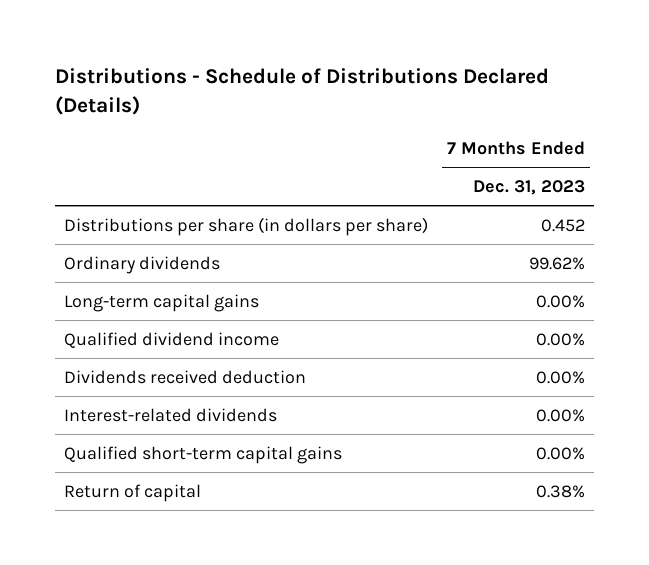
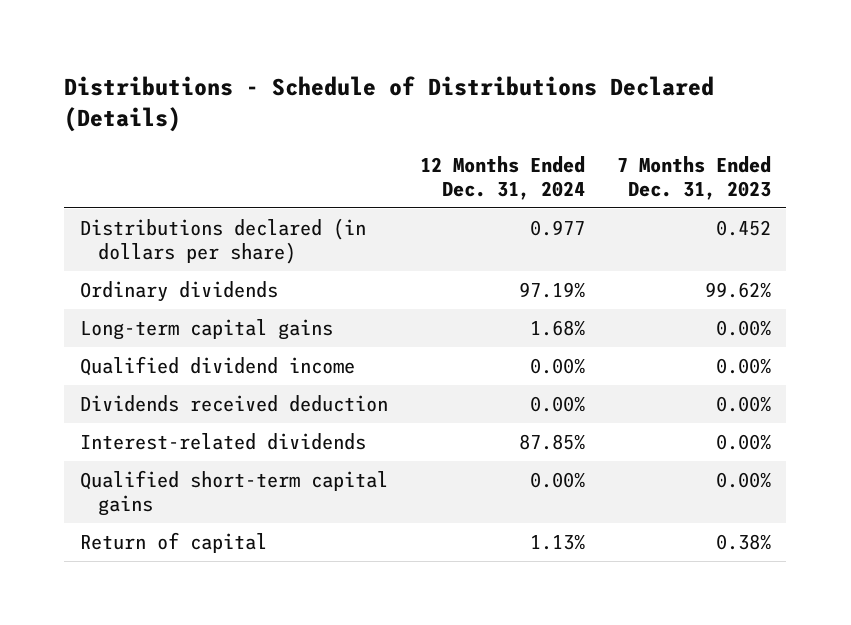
none -> [419,155,585,200] 12 Months Ended Dec. 31, 2024
[64,216,429,236] Distributions per share (in dollars per share) -> [80,218,367,264] Distributions declared (in dollars per share)

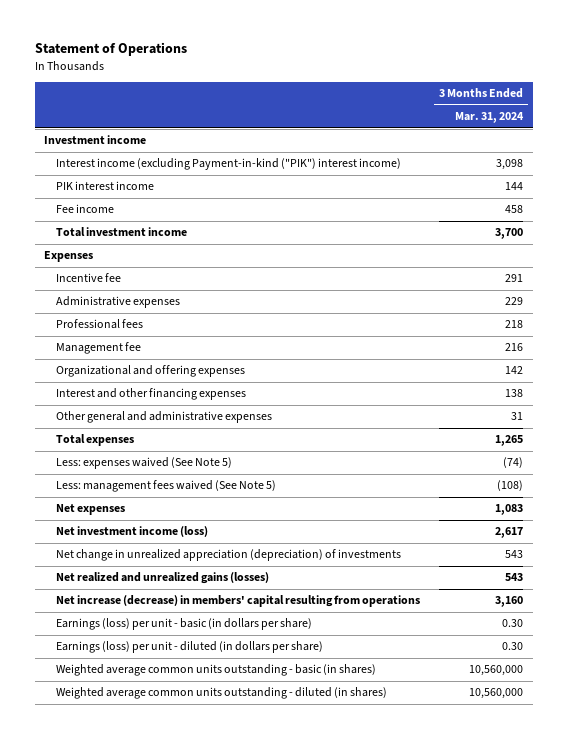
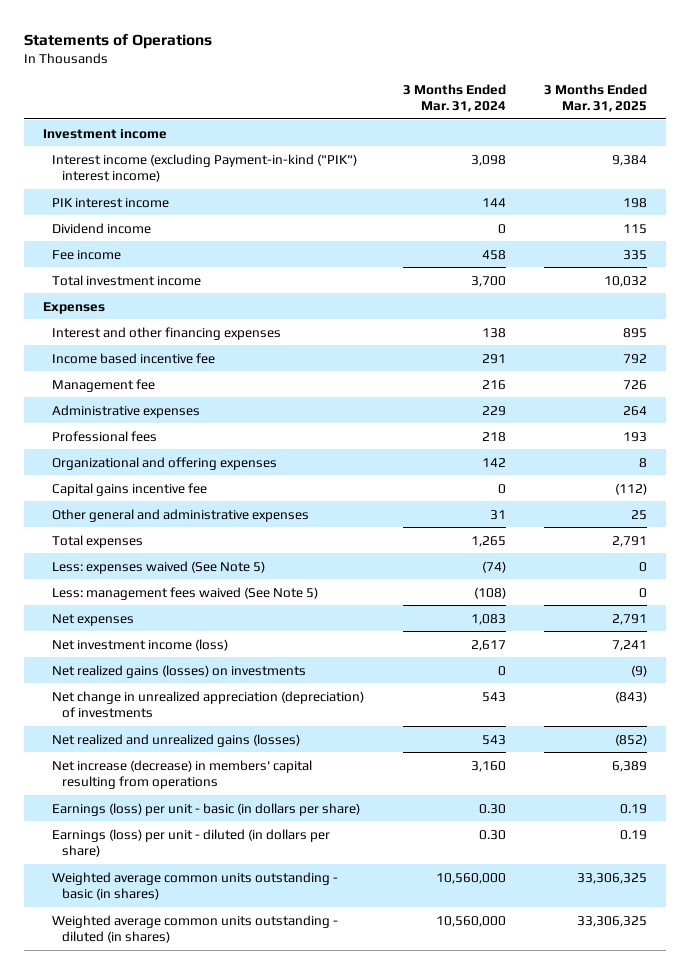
[34,42,187,57] Statement of Operations -> [23,33,212,49] Statements of Operations
none -> [543,83,647,113] 3 Months Ended Mar. 31, 2025
none -> [52,222,152,234] Dividend income
[55,388,246,401] Interest and other financing expenses -> [52,326,282,340] Interest and other financing expenses
[55,273,121,283] Incentive fee -> [52,352,216,364] Income based incentive fee
[55,342,141,355] Management fee -> [52,378,156,392] Management fee
none -> [52,482,208,496] Capital gains incentive fee
none -> [52,664,307,678] Net realized gains (losses) on investments

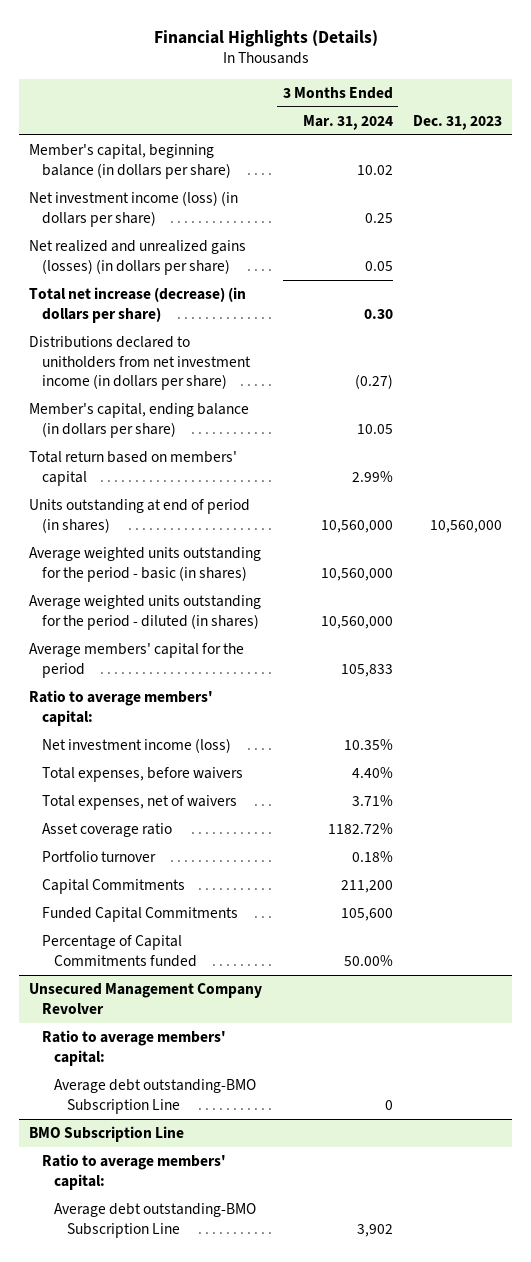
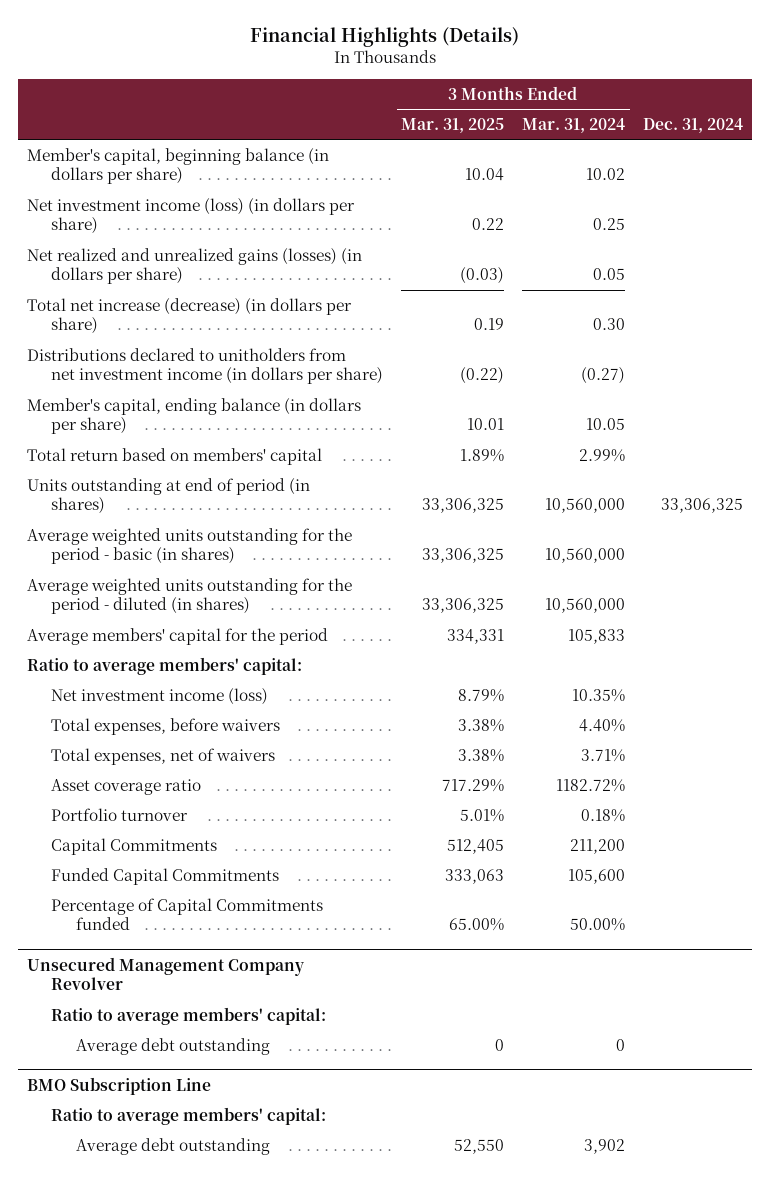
[412,114,502,130] Dec. 31, 2023 -> none
none -> [401,117,505,133] Mar. 31, 2025
none -> [643,117,744,133] Dec. 31, 2024
[54,1079,257,1114] Average debt outstanding-BMO Subscription Line -> [76,1037,271,1055] Average debt outstanding
[54,1203,257,1238] Average debt outstanding-BMO Subscription Line -> [76,1137,271,1155] Average debt outstanding

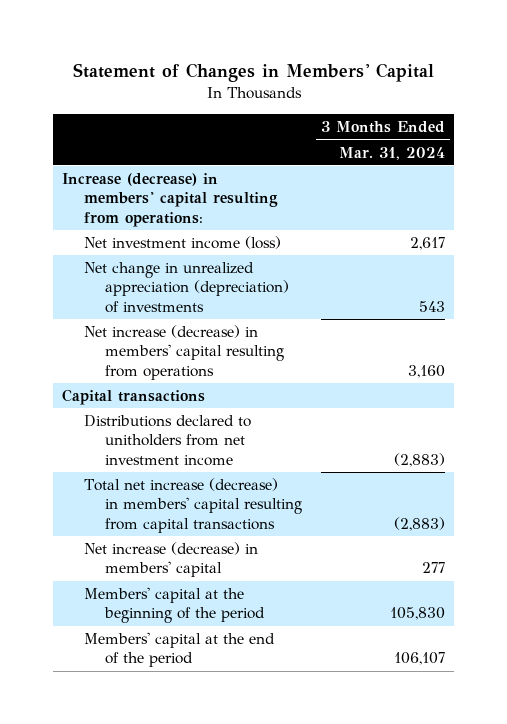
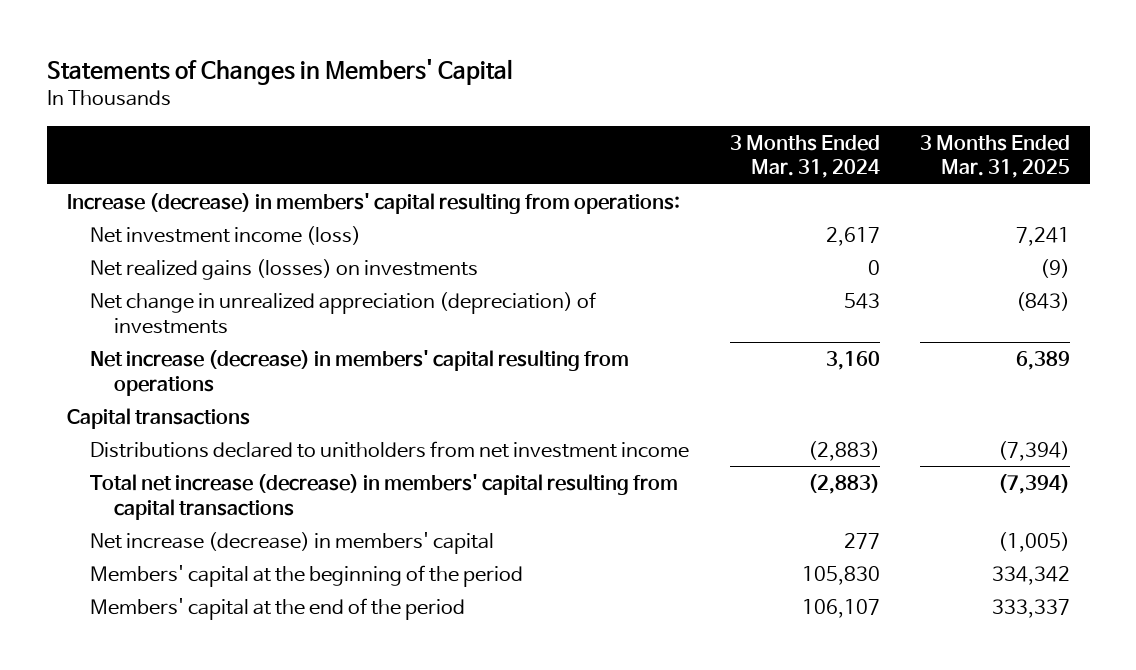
[72,63,434,83] Statement of Changes in Members' Capital -> [46,59,513,86] Statements of Changes in Members' Capital
none -> [919,134,1070,179] 3 Months Ended Mar. 31, 2025
none -> [90,258,479,280] Net realized gains (losses) on investments

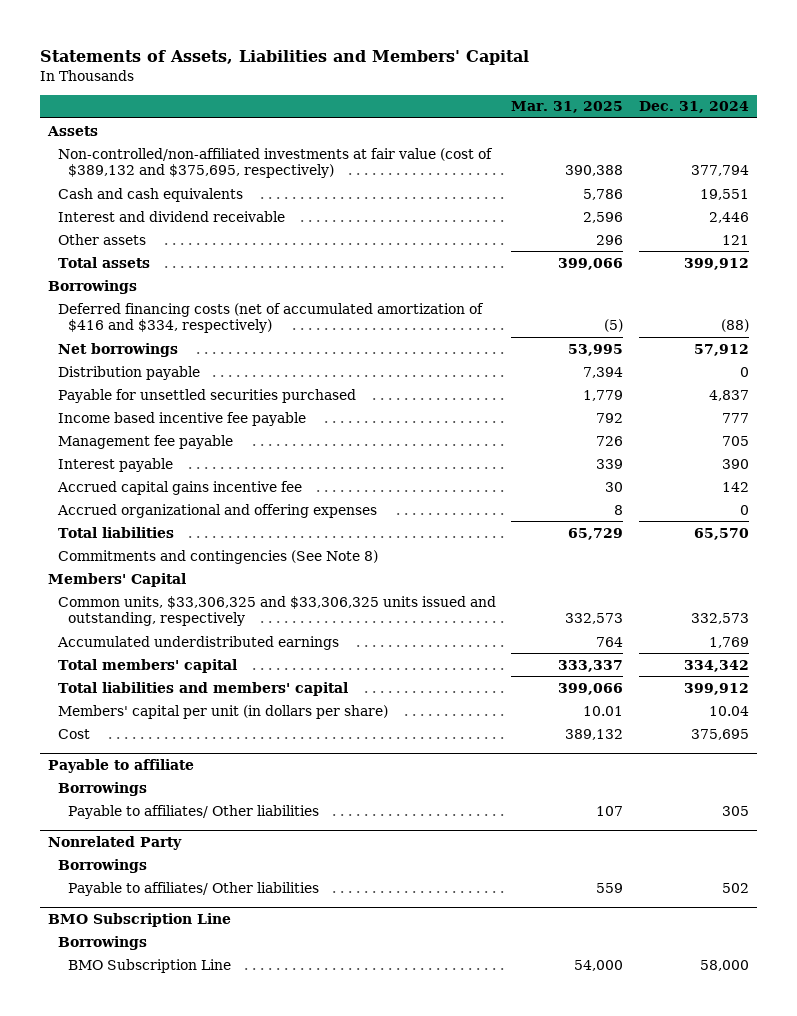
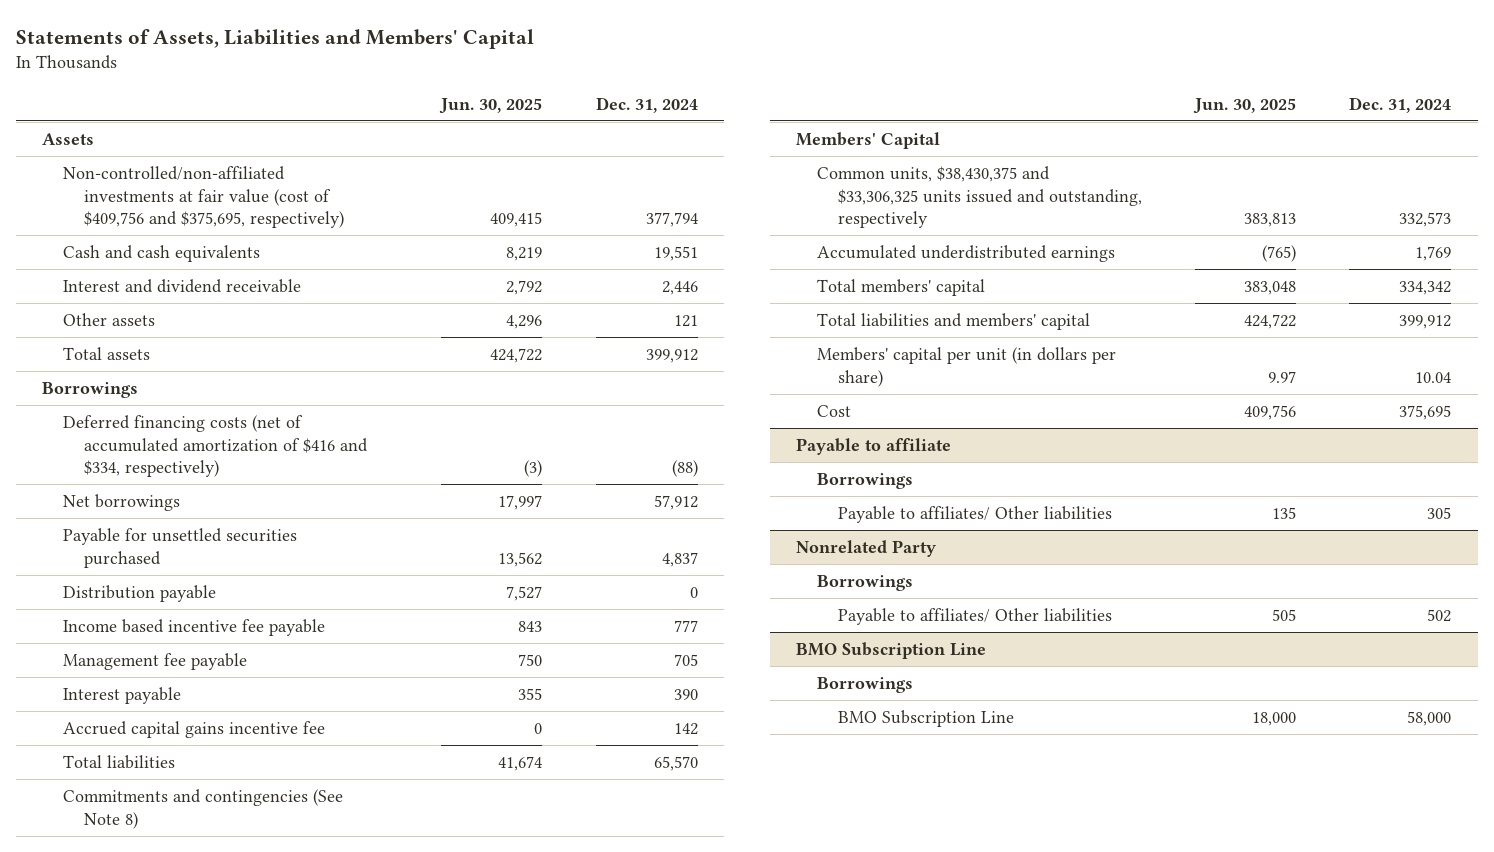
[511,101,624,114] Mar. 31, 2025 -> none
none -> [439,97,543,114] Jun. 30, 2025
[57,147,493,179] Non-controlled/non-affiliated investments at fair value (cost of $389,132 and $375,695, respectively) -> [63,166,345,229] Non-controlled/non-affiliated investments at fair value (cost of $409,756 and $375,695, respectively)
[57,365,200,380] Distribution payable -> [63,585,217,603] Distribution payable
[56,503,377,518] Accrued organizational and offering expenses -> none
[57,595,496,627] Common units, $33,306,325 and $33,306,325 units issued and outstanding, respectively -> [817,166,1143,229] Common units, $38,430,375 and $33,306,325 units issued and outstanding, respectively

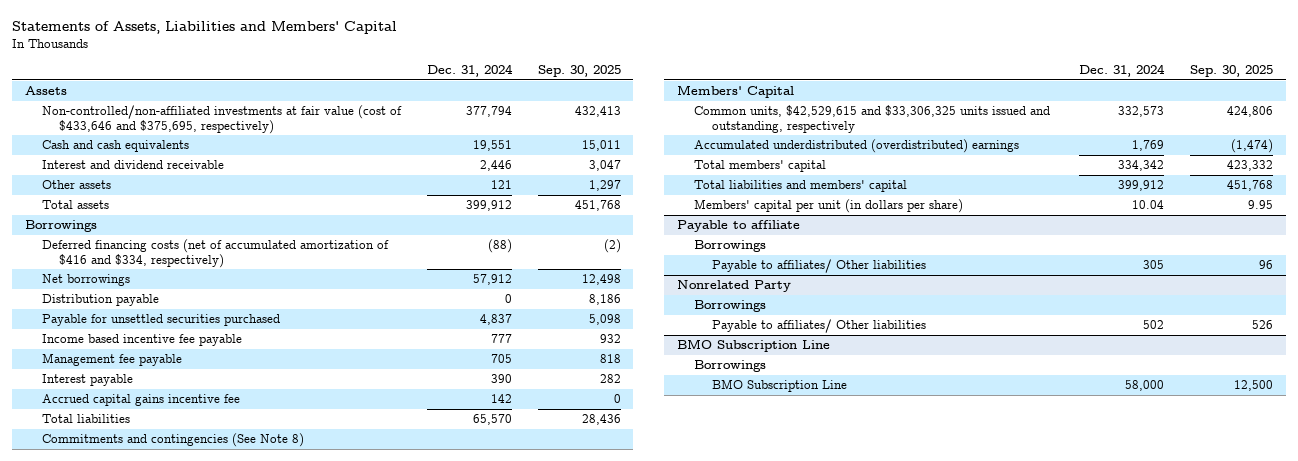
[439,97,543,114] Jun. 30, 2025 -> none
none -> [537,65,621,78] Sep. 30, 2025
[63,166,345,229] Non-controlled/non-affiliated investments at fair value (cost of $409,756 and $375,695, respectively) -> [42,105,403,134] Non-controlled/non-affiliated investments at fair value (cost of $433,646 and $375,695, respectively)
[63,528,298,568] Payable for unsettled securities purchased -> [42,314,281,327] Payable for unsettled securities purchased
[817,166,1143,229] Common units, $38,430,375 and $33,306,325 units issued and outstanding, respectively -> [694,105,1051,133] Common units, $42,529,615 and $33,306,325 units issued and outstanding, respectively
[817,245,1116,263] Accumulated underdistributed earnings -> [694,139,1020,154] Accumulated underdistributed (overdistributed) earnings
[817,405,852,418] Cost -> none

